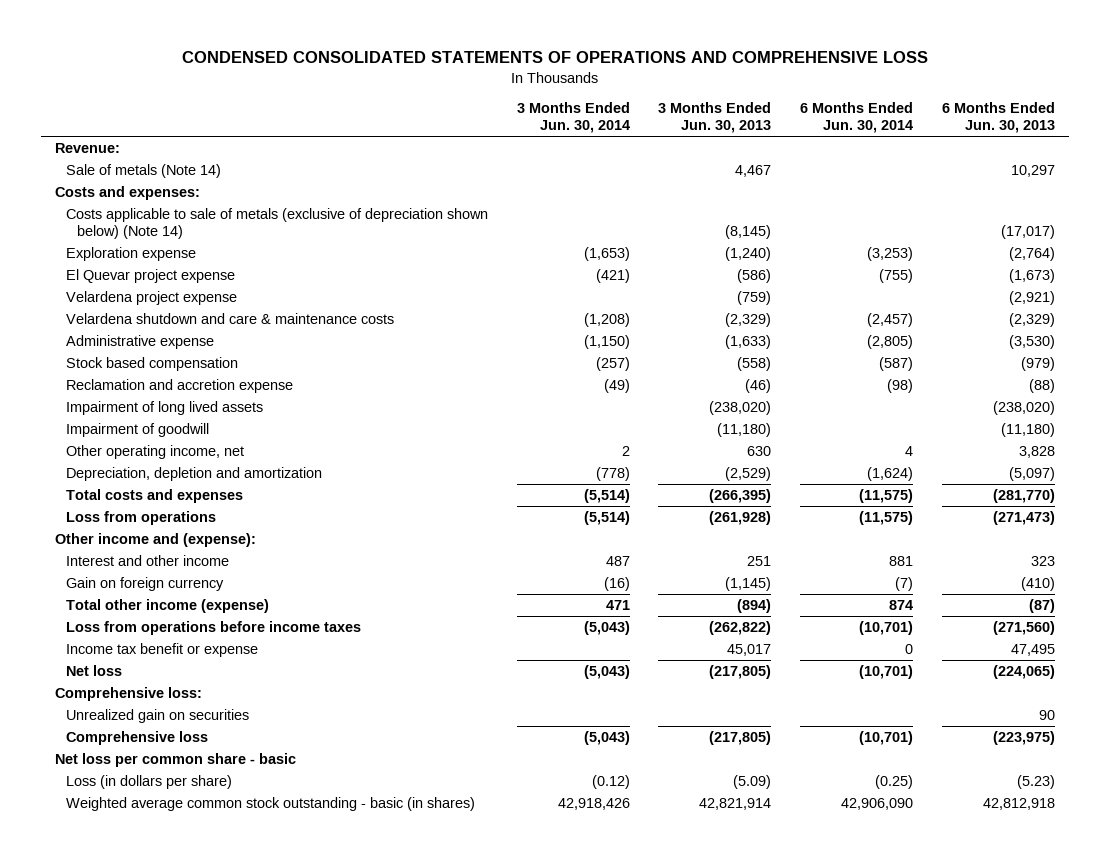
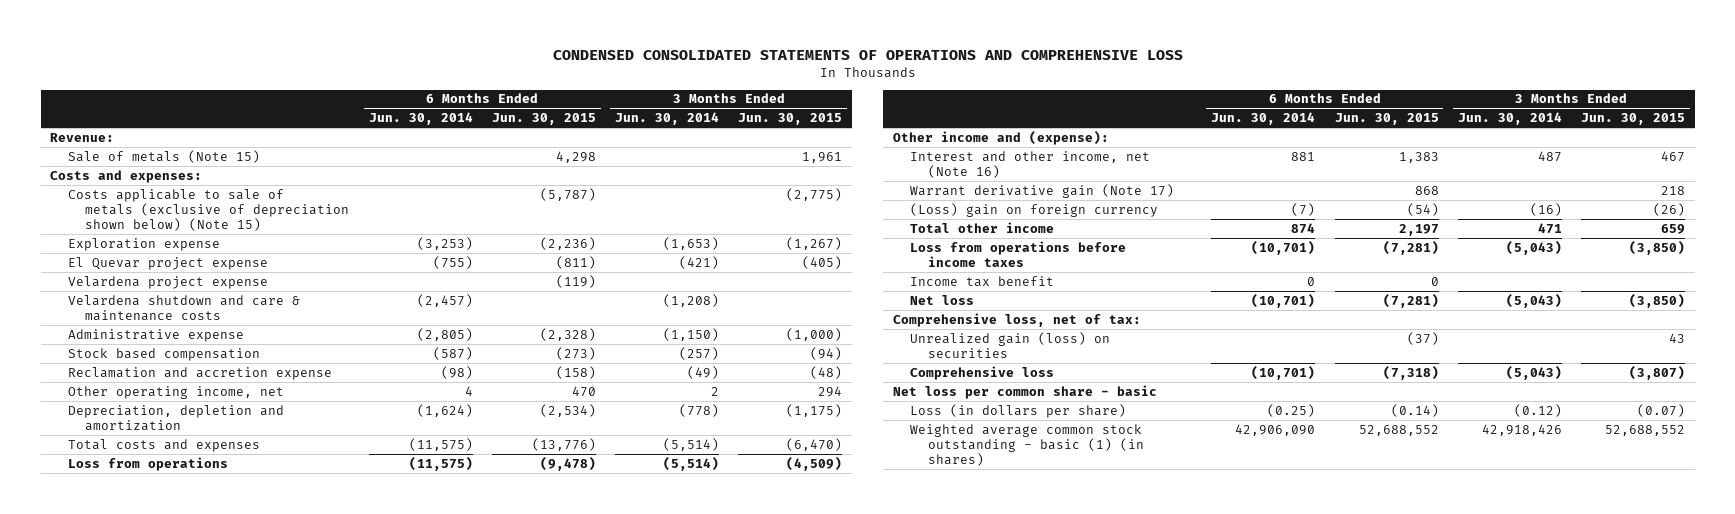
[658,102,772,134] 3 Months Ended Jun. 30, 2013 -> none
[941,102,1055,134] 6 Months Ended Jun. 30, 2013 -> none
none -> [491,113,596,126] Jun. 30, 2015
none -> [738,113,843,126] Jun. 30, 2015
[66,164,222,179] Sale of metals (Note 14) -> [67,149,260,163] Sale of metals (Note 15)
[66,208,489,239] Costs applicable to sale of metals (exclusive of depreciation shown below) (Note 14) -> [67,188,350,232] Costs applicable to sale of metals (exclusive of depreciation shown below) (Note 15)
[66,401,264,416] Impairment of long lived assets -> none
[66,423,210,438] Impairment of goodwill -> none
[66,555,230,567] Interest and other income -> [910,150,1151,178] Interest and other income, net (Note 16)
none -> [910,183,1175,198] Warrant derivative gain (Note 17)
[66,577,225,592] Gain on foreign currency -> [910,202,1159,217] (Loss) gain on foreign currency
[66,599,270,614] Total other income (expense) -> [910,221,1055,233] Total other income
[66,643,259,658] Income tax benefit or expense -> [910,275,1055,287] Income tax benefit
[55,687,203,702] Comprehensive loss: -> [892,312,1141,327] Comprehensive loss, net of tax:
[66,709,250,724] Unrealized gain on securities -> [910,331,1111,358] Unrealized gain (loss) on securities
[66,797,476,812] Weighted average common stock outstanding - basic (in shares) -> [910,423,1145,467] Weighted average common stock outstanding - basic (1) (in shares)

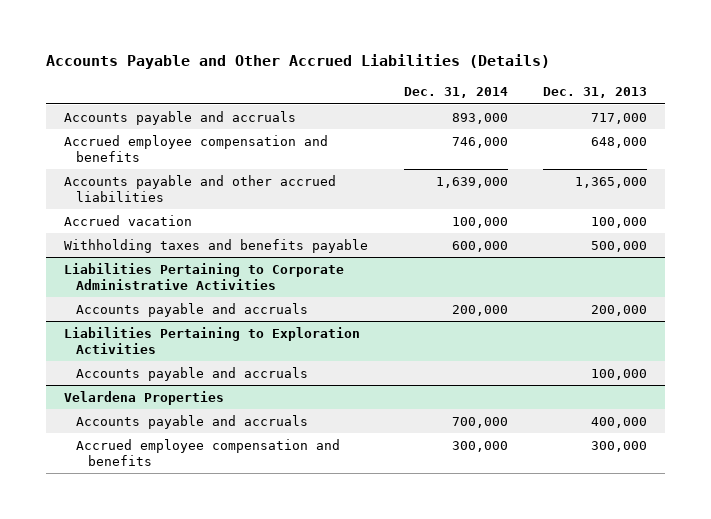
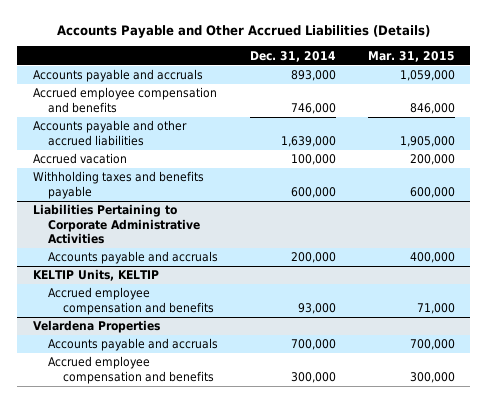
[543,87,648,99] Dec. 31, 2013 -> none
none -> [367,50,455,62] Mar. 31, 2015
[63,327,360,354] Liabilities Pertaining to Exploration Activities -> none
[76,367,309,382] Accounts payable and accruals -> none
none -> [33,269,160,282] KELTIP Units, KELTIP
none -> [47,287,214,315] Accrued employee compensation and benefits

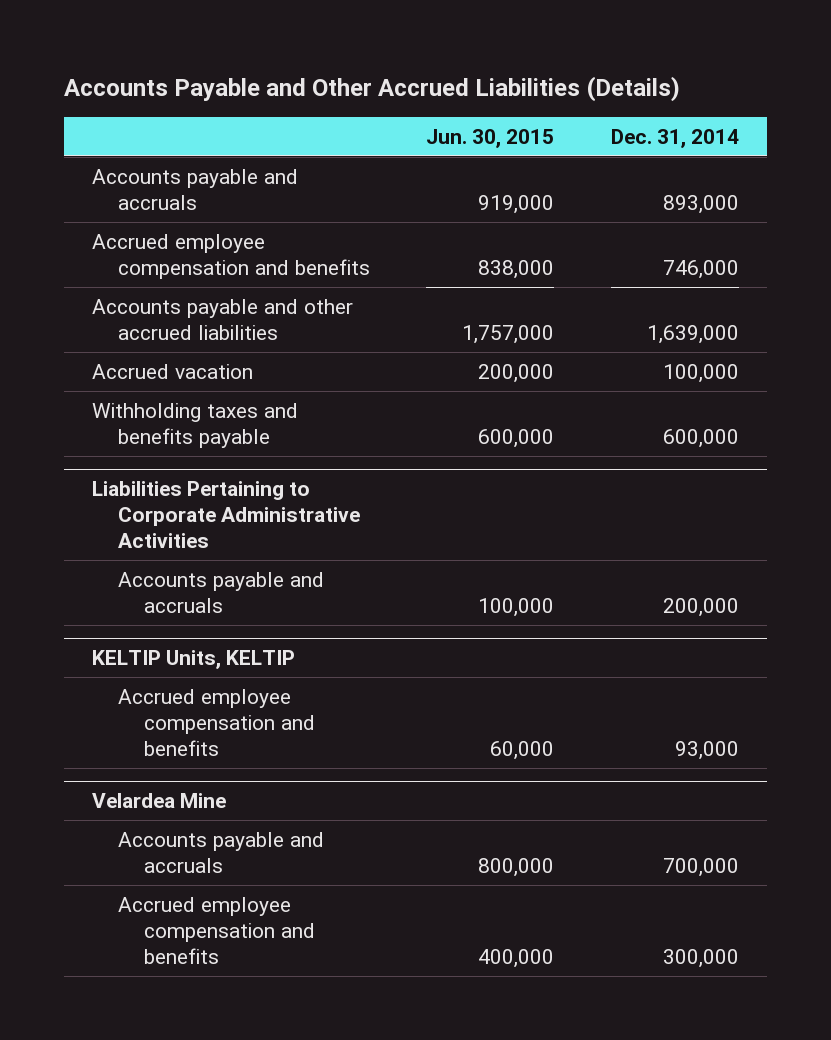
[367,50,455,62] Mar. 31, 2015 -> none
none -> [426,128,555,148] Jun. 30, 2015
[33,320,161,334] Velardena Properties -> [91,792,226,808] Velardea Mine

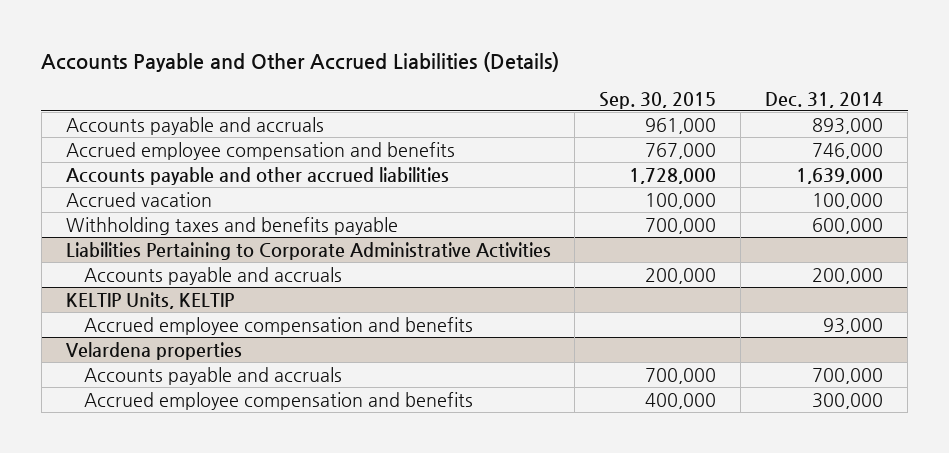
[426,128,555,148] Jun. 30, 2015 -> none
none -> [599,91,717,109] Sep. 30, 2015
[91,792,226,808] Velardea Mine -> [65,341,242,360] Velardena properties

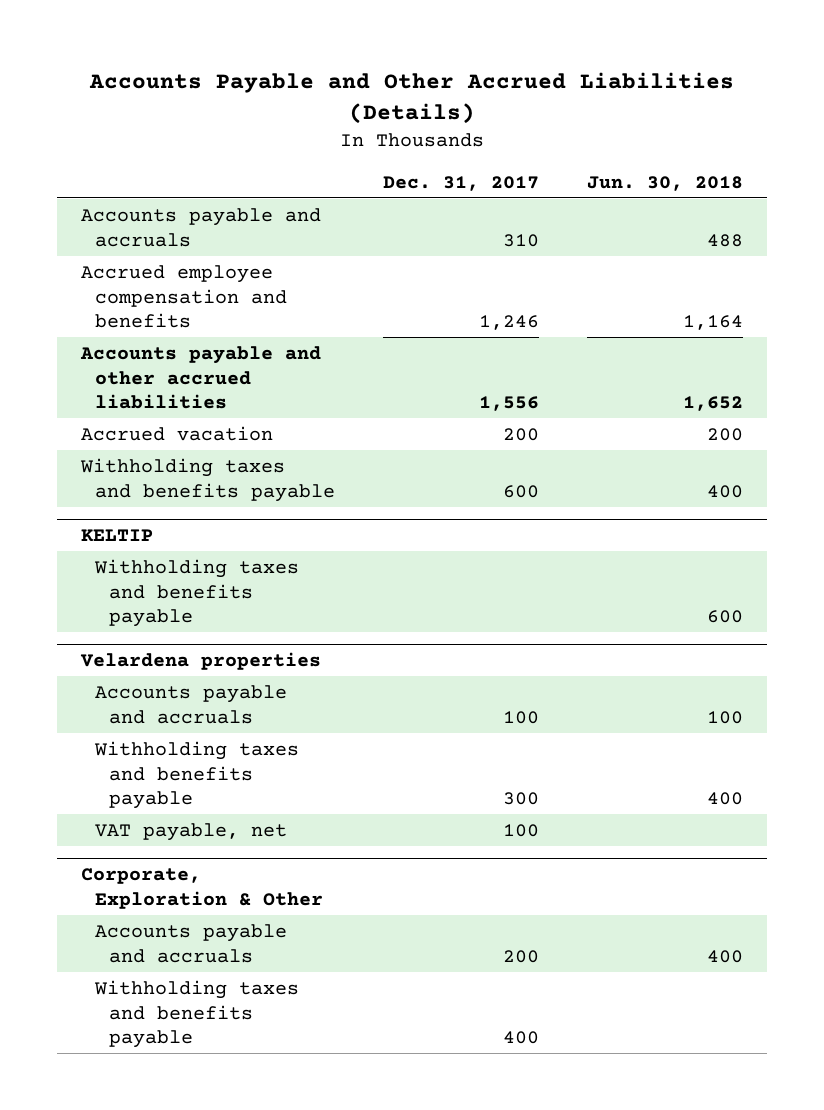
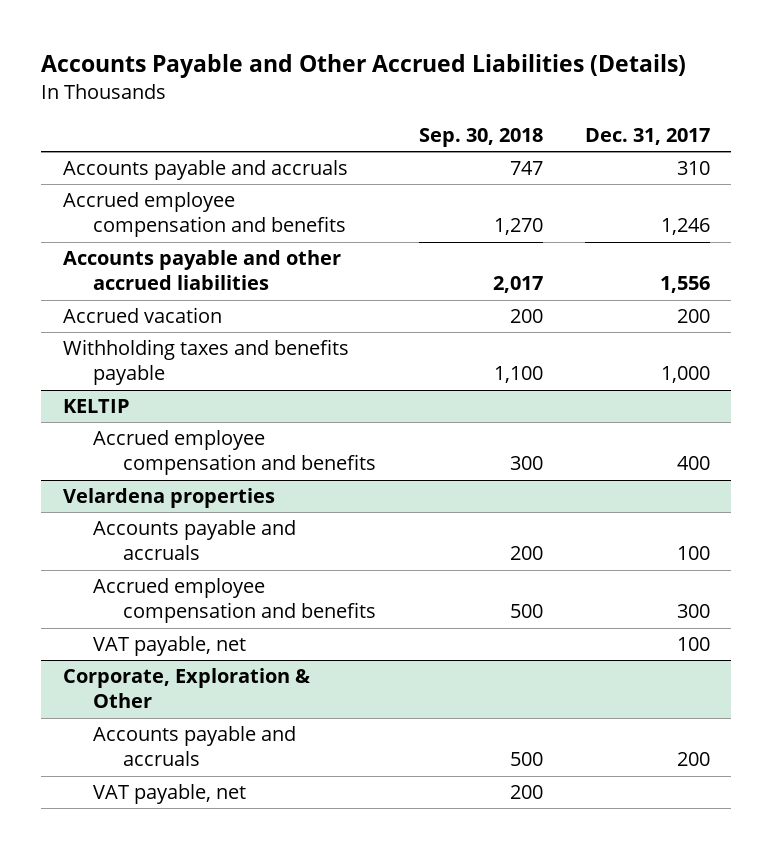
[586,175,743,191] Jun. 30, 2018 -> none
none -> [418,127,543,147] Sep. 30, 2018
[502,484,539,498] 600 -> [661,366,711,384] 1,000
[94,558,300,628] Withholding taxes and benefits payable -> none
none -> [92,430,377,476] Accrued employee compensation and benefits
[94,740,300,810] Withholding taxes and benefits payable -> none
none -> [92,578,377,624] Accrued employee compensation and benefits
[94,979,300,1049] Withholding taxes and benefits payable -> none
none -> [92,784,246,805] VAT payable, net

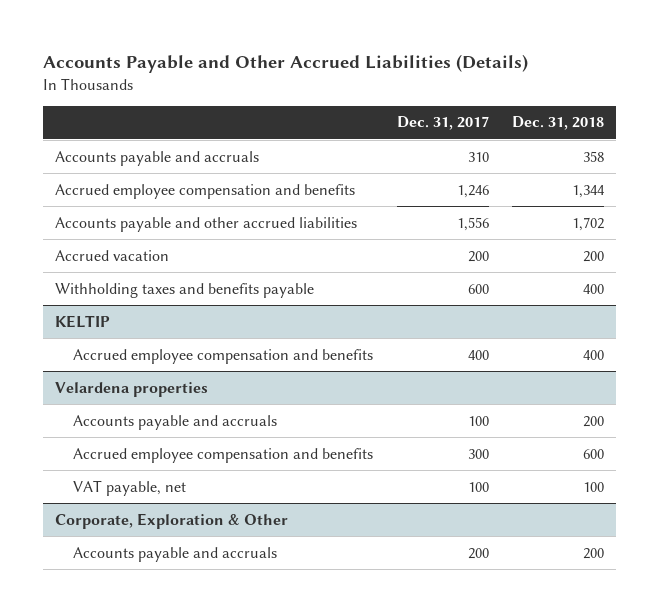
[418,127,543,147] Sep. 30, 2018 -> none
none -> [512,116,605,131] Dec. 31, 2018
[661,366,711,384] 1,000 -> [467,283,489,294] 600
[92,784,246,805] VAT payable, net -> none

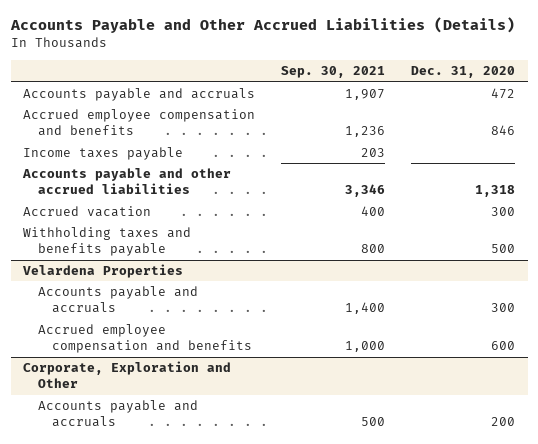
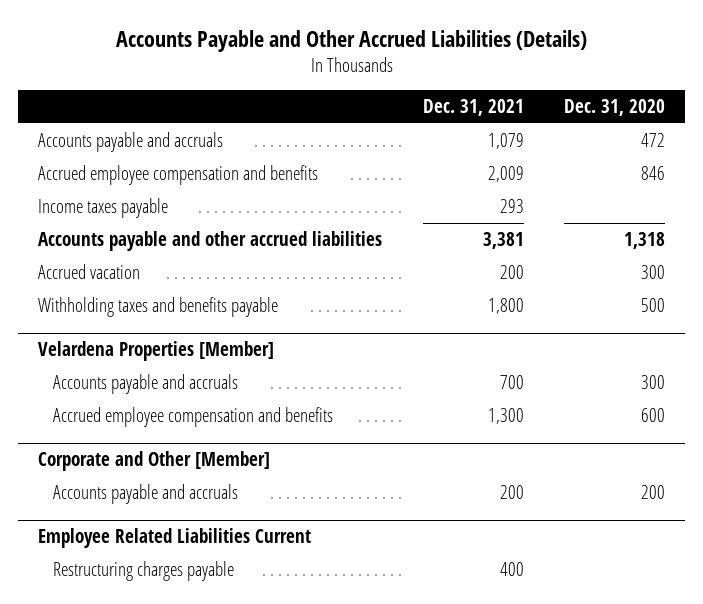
[281,66,386,79] Sep. 30, 2021 -> none
none -> [422,99,524,117] Dec. 31, 2021
[23,264,184,279] Velardena Properties -> [38,341,275,362] Velardena Properties [Member]
[23,361,232,389] Corporate, Exploration and Other -> [38,451,271,472] Corporate and Other [Member]
none -> [38,528,312,549] Employee Related Liabilities Current
none -> [53,560,235,581] Restructuring charges payable

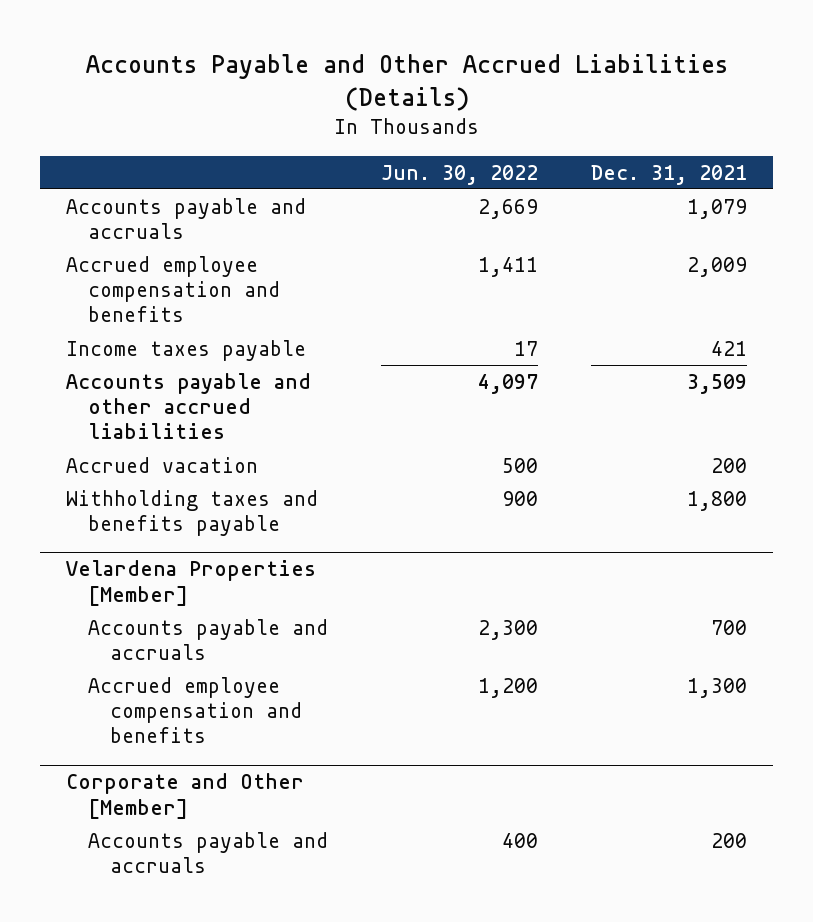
[563,99,665,117] Dec. 31, 2020 -> none
none -> [381,164,539,185] Jun. 30, 2022
[499,198,524,213] 293 -> [710,340,747,356] 421
[482,231,524,249] 3,381 -> [686,373,747,394] 3,509
[38,528,312,549] Employee Related Liabilities Current -> none
[53,560,235,581] Restructuring charges payable -> none

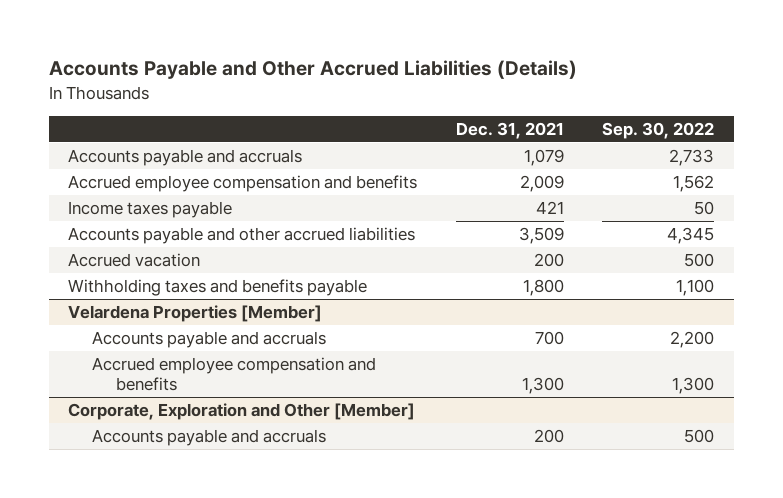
[381,164,539,185] Jun. 30, 2022 -> none
none -> [602,121,715,139] Sep. 30, 2022
[66,773,305,819] Corporate and Other [Member] -> [68,403,416,421] Corporate, Exploration and Other [Member]

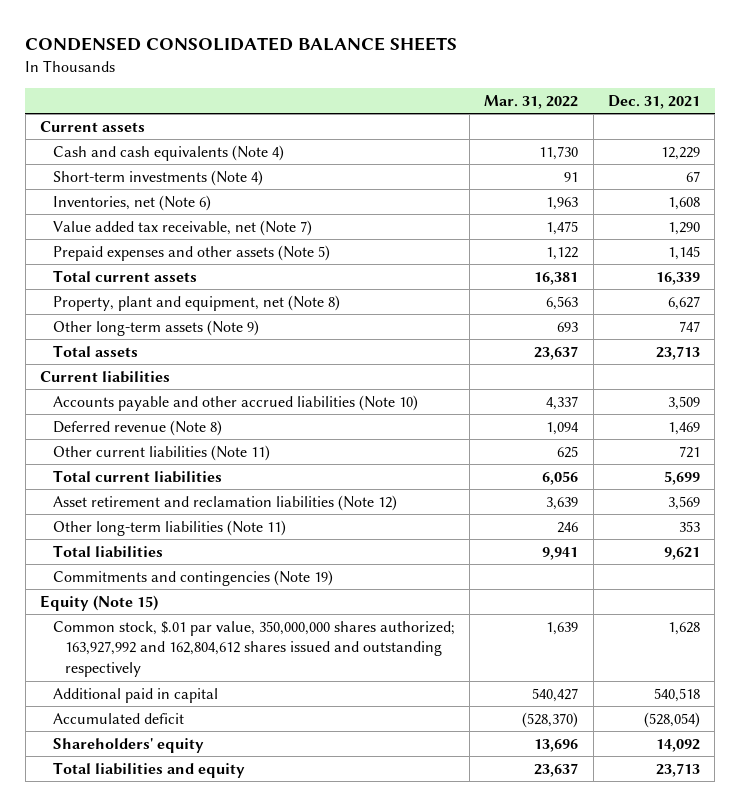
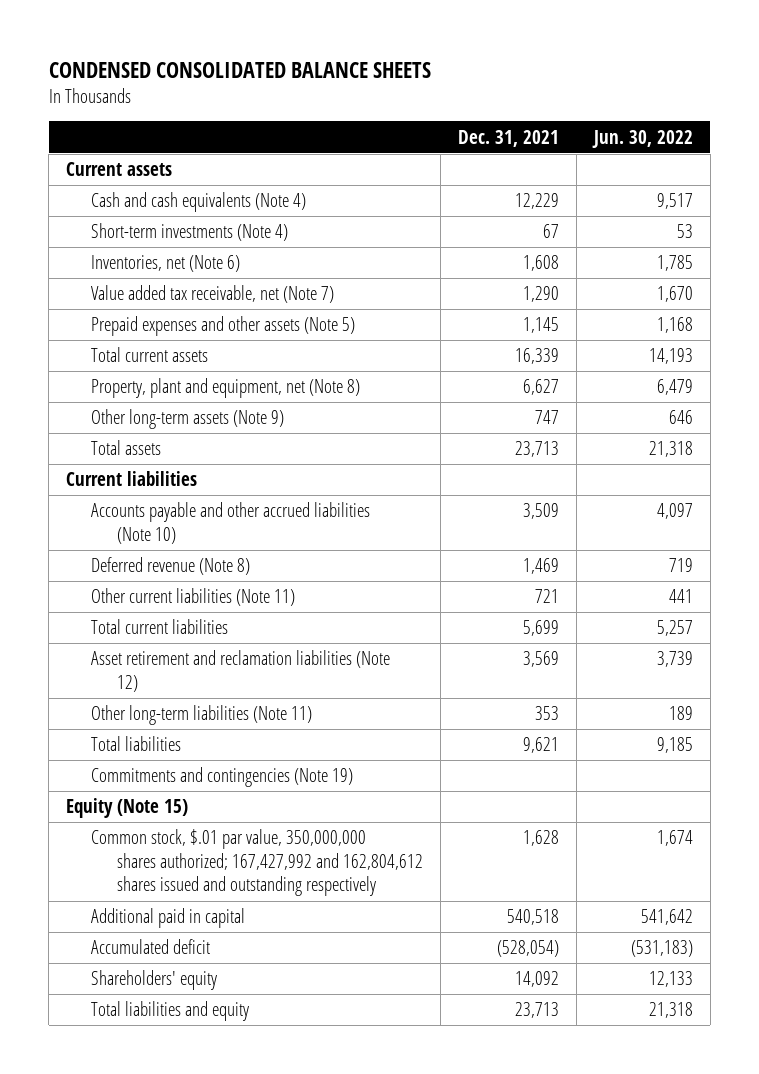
[484,94,579,109] Mar. 31, 2022 -> none
none -> [591,129,693,148] Jun. 30, 2022
[52,620,455,678] Common stock, $.01 par value, 350,000,000 shares authorized; 163,927,992 and 162,804,612 shares issued and outstanding respectively -> [91,829,423,897] Common stock, $.01 par value, 350,000,000 shares authorized; 167,427,992 and 162,804,612 shares issued and outstanding respectively

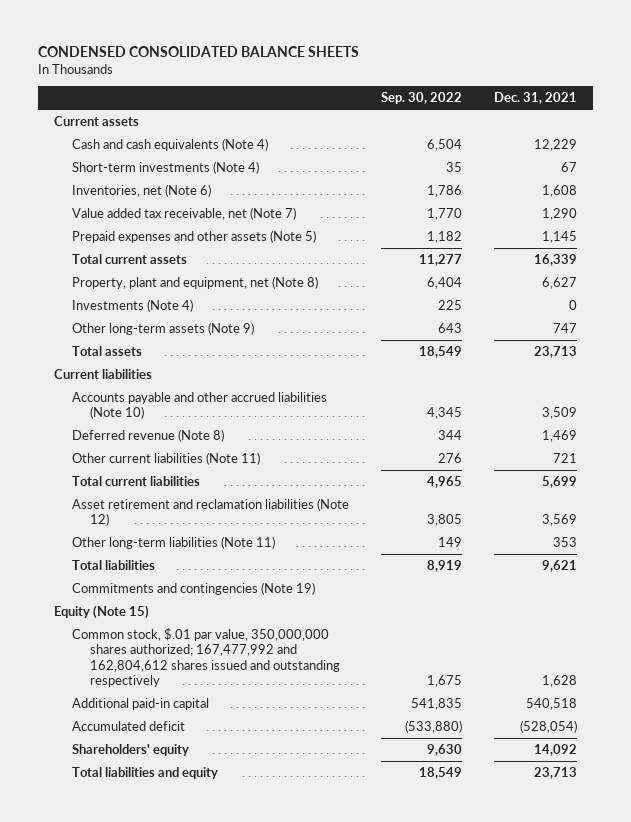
[591,129,693,148] Jun. 30, 2022 -> none
none -> [381,92,463,105] Sep. 30, 2022
none -> [72,298,194,312] Investments (Note 4)
[91,829,423,897] Common stock, $.01 par value, 350,000,000 shares authorized; 167,427,992 and 162,804,612 shares issued and outstanding respectively -> [72,627,341,688] Common stock, $.01 par value, 350,000,000 shares authorized; 167,477,992 and 162,804,612 shares issued and outstanding respectively
[91,908,246,929] Additional paid in capital -> [72,697,210,710] Additional paid-in capital

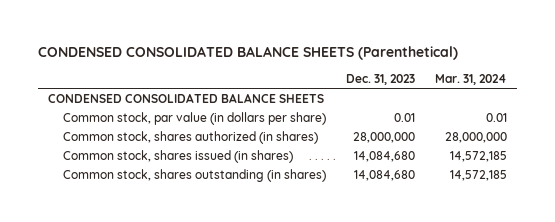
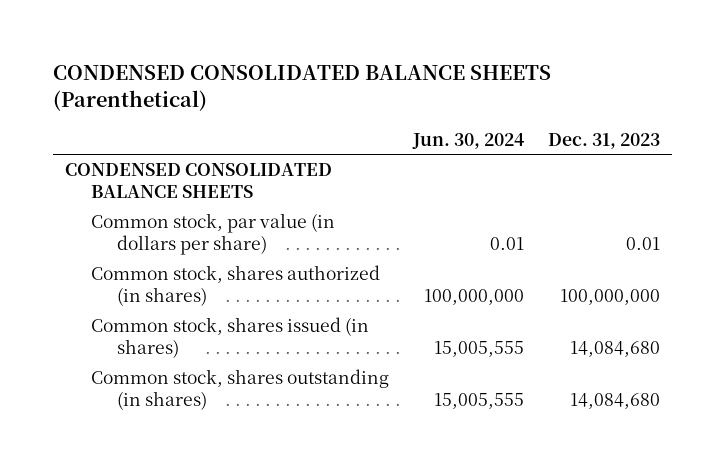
[435,74,508,86] Mar. 31, 2024 -> none
none -> [412,132,525,149] Jun. 30, 2024
[353,132,416,144] 28,000,000 -> [560,289,661,306] 100,000,000

